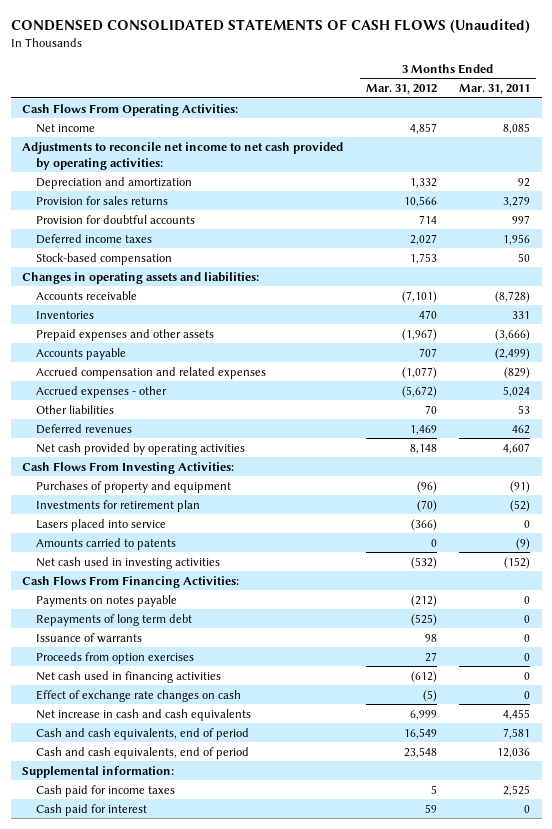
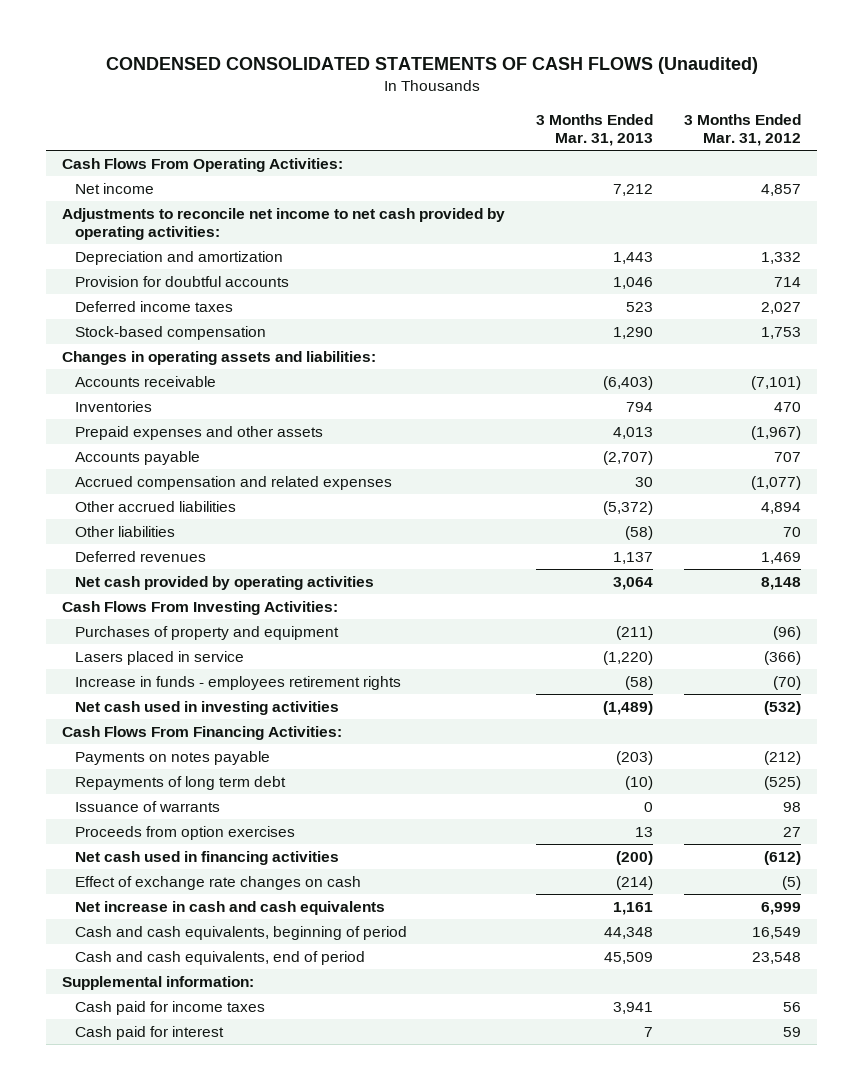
[459,84,531,95] Mar. 31, 2011 -> none
none -> [536,113,654,147] 3 Months Ended Mar. 31, 2013
[36,195,169,205] Provision for sales returns -> none
[36,385,168,398] Accrued expenses - other -> [75,500,237,512] Other accrued liabilities
[401,385,437,398] (5,672) -> [761,501,802,514] 4,894
[36,499,201,512] Investments for retirement plan -> none
[36,537,177,550] Amounts carried to patents -> none
[36,518,167,531] Lasers placed into service -> [75,650,245,665] Lasers placed in service
none -> [75,675,402,690] Increase in funds - employees retirement rights
[36,727,250,740] Cash and cash equivalents, end of period -> [75,925,408,940] Cash and cash equivalents, beginning of period
[430,784,437,794] 5 -> [783,1001,802,1012] 56

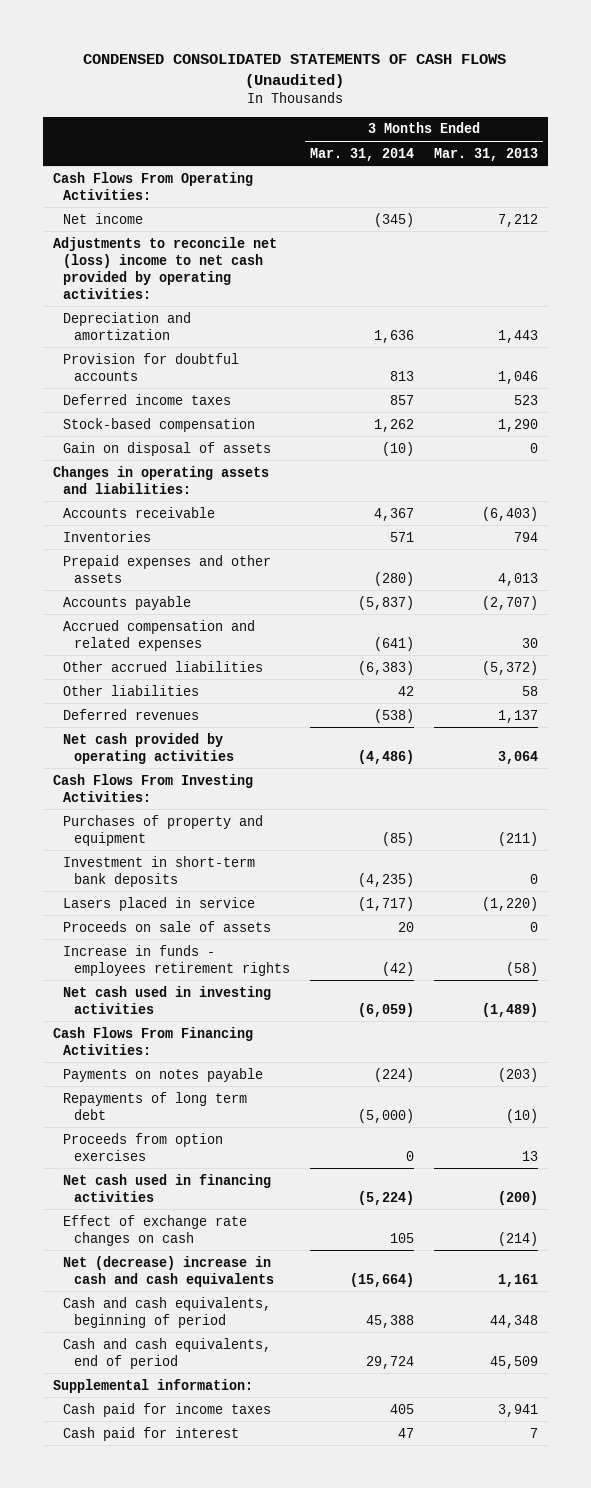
[684,113,802,147] 3 Months Ended Mar. 31, 2012 -> none
none -> [309,147,414,161] Mar. 31, 2014
[61,207,505,241] Adjustments to reconcile net income to net cash provided by operating activities: -> [53,236,278,299] Adjustments to reconcile net (loss) income to net cash provided by operating activities:
none -> [63,441,272,456] Gain on disposal of assets
[625,525,654,540] (58) -> [521,685,538,696] 58
none -> [63,855,256,887] Investment in short-term bank deposits
none -> [63,920,272,932] Proceeds on sale of assets
[75,800,221,812] Issuance of warrants -> none
[75,900,386,915] Net increase in cash and cash equivalents -> [63,1255,274,1287] Net (decrease) increase in cash and cash equivalents

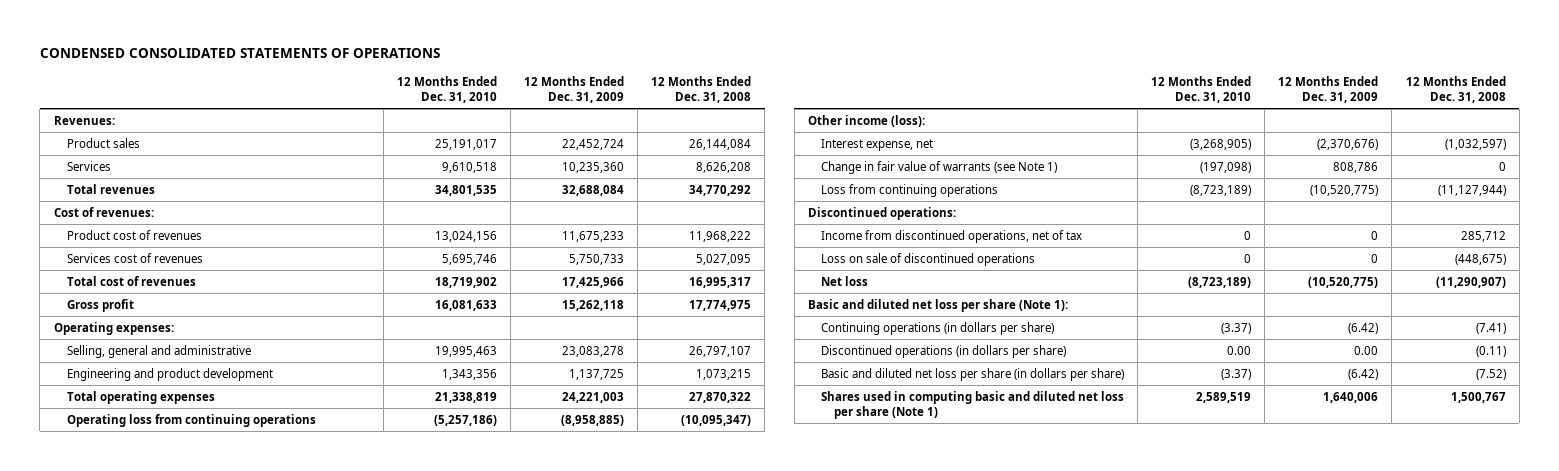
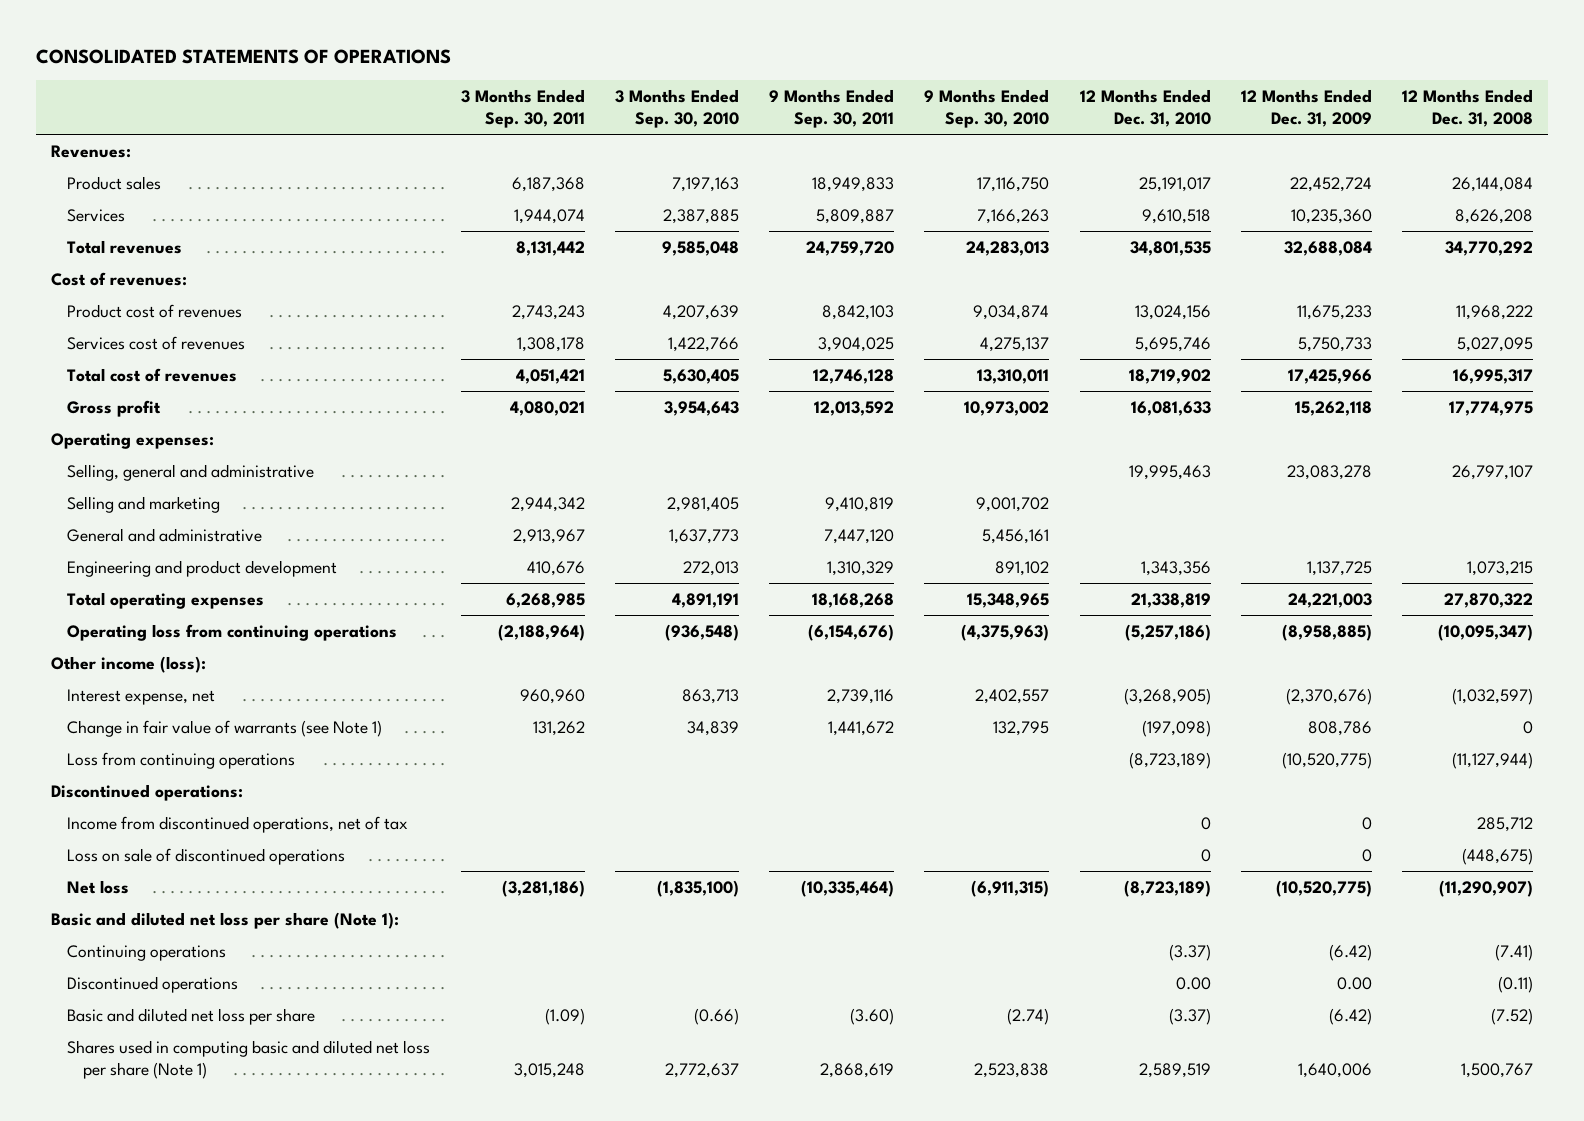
[39,48,440,59] CONDENSED CONSOLIDATED STATEMENTS OF OPERATIONS -> [36,48,452,64] CONSOLIDATED STATEMENTS OF OPERATIONS
none -> [460,88,585,128] 3 Months Ended Sep. 30, 2011
none -> [614,88,739,128] 3 Months Ended Sep. 30, 2010
none -> [769,88,895,128] 9 Months Ended Sep. 30, 2011
none -> [924,88,1050,128] 9 Months Ended Sep. 30, 2010
none -> [67,495,221,513] Selling and marketing
none -> [67,527,263,542] General and administrative
[820,321,1054,335] Continuing operations (in dollars per share) -> [67,944,227,961] Continuing operations
[820,344,1066,358] Discontinued operations (in dollars per share) -> [67,975,239,993] Discontinued operations
[820,367,1124,381] Basic and diluted net loss per share (in dollars per share) -> [67,1007,316,1025] Basic and diluted net loss per share

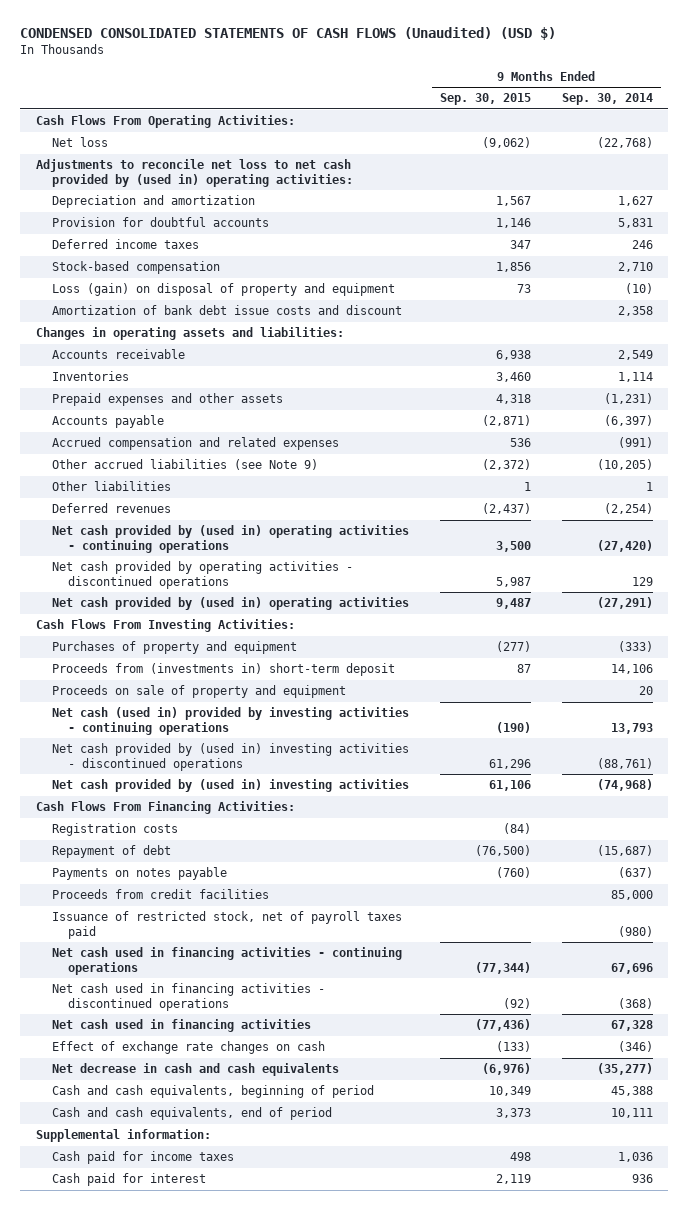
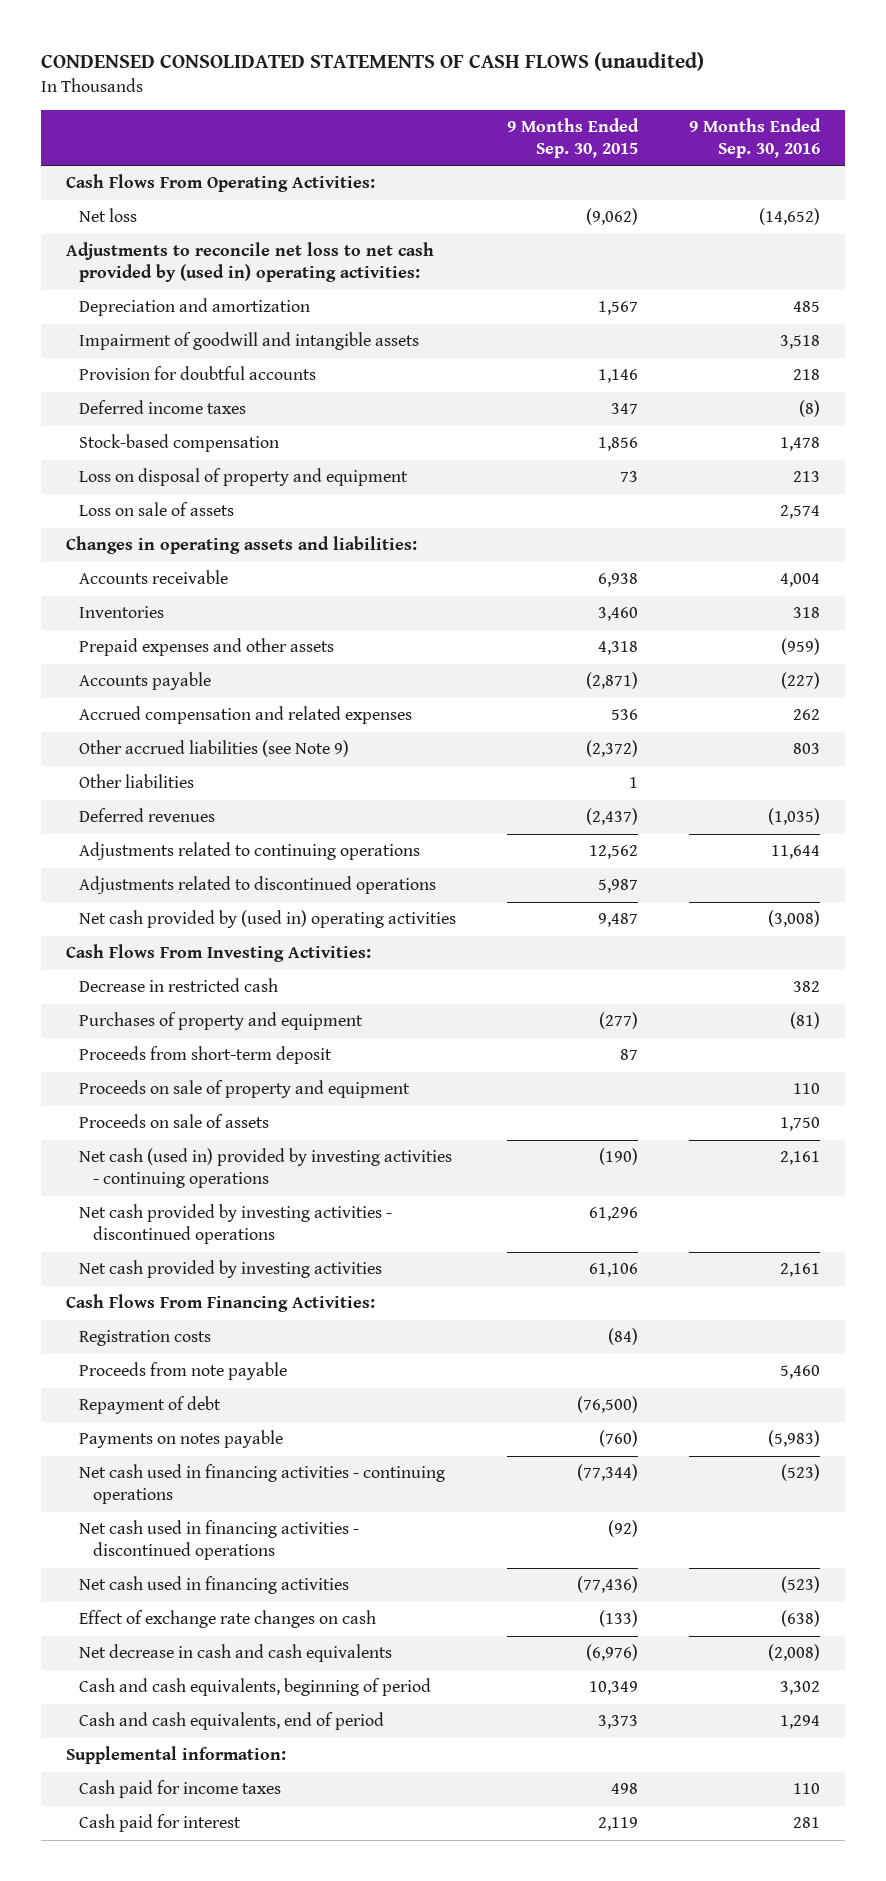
[19,27,556,41] CONDENSED CONSOLIDATED STATEMENTS OF CASH FLOWS (Unaudited) (USD $) -> [40,52,704,72] CONDENSED CONSOLIDATED STATEMENTS OF CASH FLOWS (unaudited)
[561,93,653,106] Sep. 30, 2014 -> none
none -> [688,118,821,159] 9 Months Ended Sep. 30, 2016
none -> [79,332,420,351] Impairment of goodwill and intangible assets
[51,305,402,316] Amortization of bank debt issue costs and discount -> none
[51,283,395,297] Loss (gain) on disposal of property and equipment -> [79,468,409,487] Loss on disposal of property and equipment
none -> [79,502,235,517] Loss on sale of assets
[51,525,409,554] Net cash provided by (used in) operating activities - continuing operations -> none
none -> [79,842,421,861] Adjustments related to continuing operations
[51,561,353,590] Net cash provided by operating activities - discontinued operations -> [79,876,437,895] Adjustments related to discontinued operations
none -> [79,978,279,993] Decrease in restricted cash
[51,663,395,677] Proceeds from (investments in) short-term deposit -> [79,1046,333,1065] Proceeds from short-term deposit
none -> [79,1114,270,1129] Proceeds on sale of assets
[51,743,409,772] Net cash provided by (used in) investing activities - discontinued operations -> [79,1204,393,1245] Net cash provided by investing activities - discontinued operations
[51,779,409,793] Net cash provided by (used in) investing activities -> [79,1260,383,1279] Net cash provided by investing activities
none -> [79,1362,288,1381] Proceeds from note payable
[51,889,269,900] Proceeds from credit facilities -> none
[51,911,402,940] Issuance of restricted stock, net of payroll taxes paid -> none

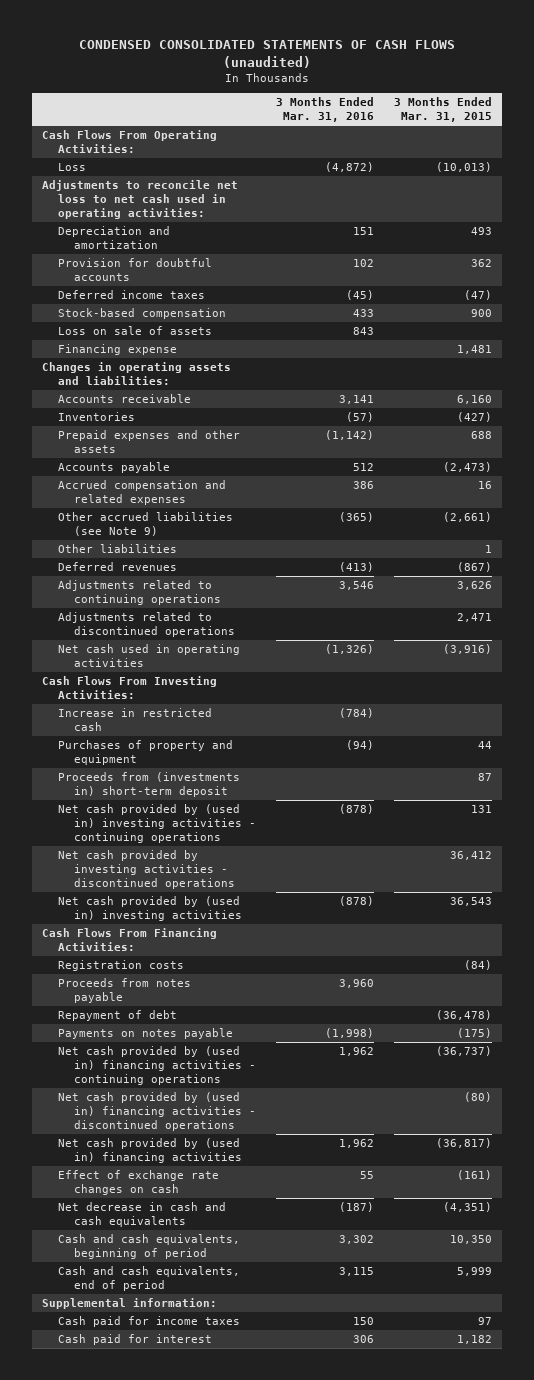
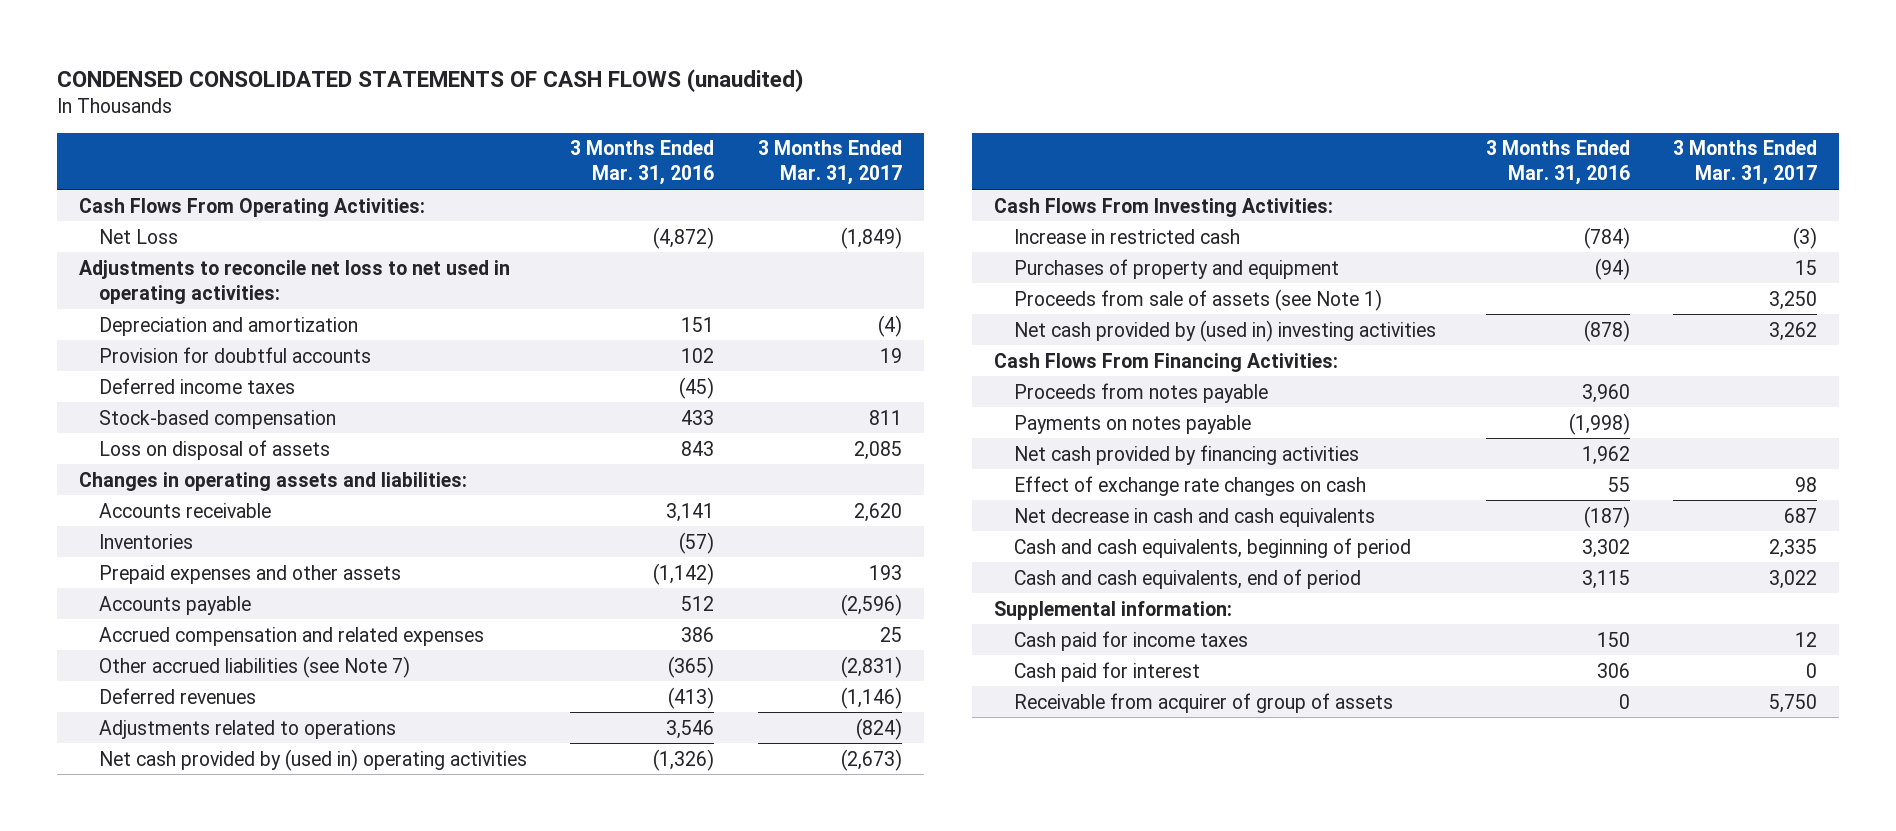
[393,97,492,123] 3 Months Ended Mar. 31, 2015 -> none
none -> [757,140,902,186] 3 Months Ended Mar. 31, 2017
[57,162,86,171] Loss -> [99,228,179,244] Net Loss
[42,179,239,220] Adjustments to reconcile net loss to net cash used in operating activities: -> [78,259,510,304] Adjustments to reconcile net loss to net used in operating activities:
[57,343,177,355] Financing expense -> none
[57,325,212,335] Loss on sale of assets -> [99,439,331,460] Loss on disposal of assets
[57,543,177,553] Other liabilities -> none
[57,511,233,537] Other accrued liabilities (see Note 9) -> [99,655,411,678] Other accrued liabilities (see Note 7)
[57,611,235,638] Adjustments related to discontinued operations -> none
[57,579,221,606] Adjustments related to continuing operations -> [99,719,397,739] Adjustments related to operations
[57,643,240,668] Net cash used in operating activities -> [99,748,528,771] Net cash provided by (used in) operating activities
[57,771,240,798] Proceeds from (investments in) short-term deposit -> none
[57,803,256,844] Net cash provided by (used in) investing activities - continuing operations -> none
[57,849,235,890] Net cash provided by investing activities - discontinued operations -> none
none -> [1014,288,1383,311] Proceeds from sale of assets (see Note 1)
[57,959,184,971] Registration costs -> none
[57,1009,177,1021] Repayment of debt -> none
[57,1045,256,1086] Net cash provided by (used in) financing activities - continuing operations -> none
[57,1091,256,1132] Net cash provided by (used in) financing activities - discontinued operations -> none
[57,1137,242,1164] Net cash provided by (used in) financing activities -> [1014,444,1360,465] Net cash provided by financing activities
none -> [1014,692,1394,713] Receivable from acquirer of group of assets

